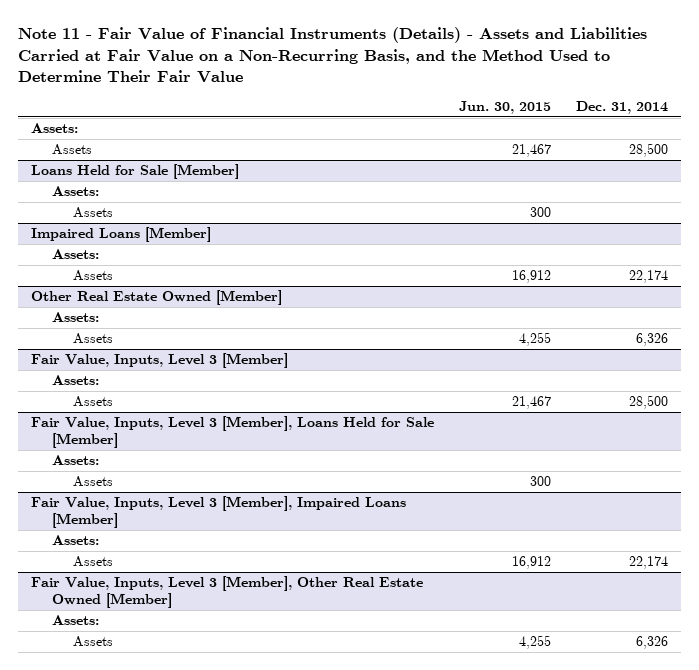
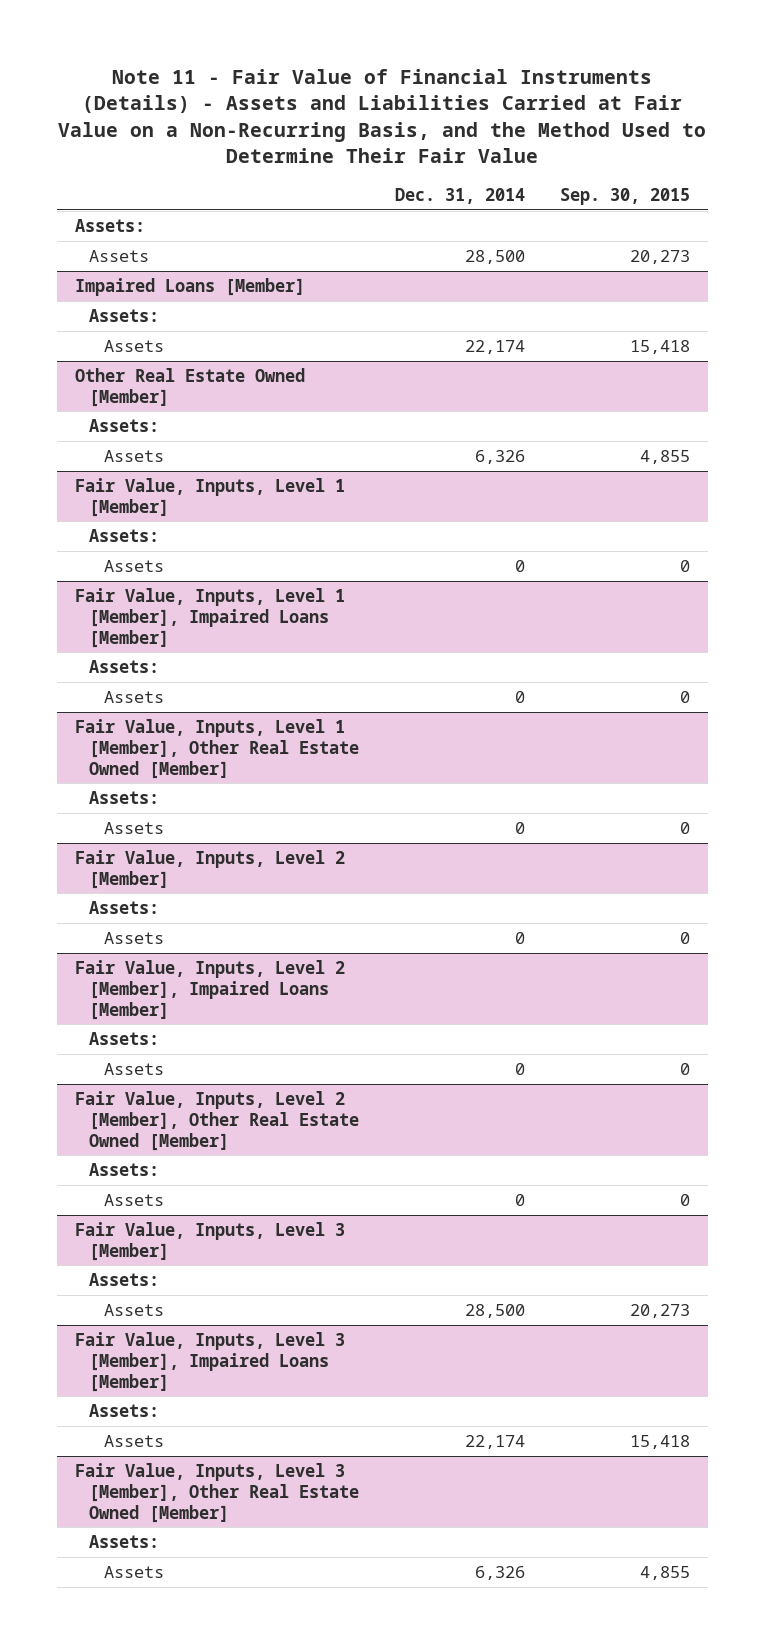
[458,100,551,114] Jun. 30, 2015 -> none
none -> [559,188,690,206] Sep. 30, 2015
[30,164,239,180] Loans Held for Sale [Member] -> none
[52,186,100,197] Assets: -> none
[73,207,114,219] Assets -> none
none -> [74,477,345,517] Fair Value, Inputs, Level 1 [Member]
none -> [89,528,160,542] Assets:
none -> [103,559,164,572] Assets
none -> [74,587,345,648] Fair Value, Inputs, Level 1 [Member], Impaired Loans [Member]
none -> [89,659,160,673] Assets:
none -> [103,690,164,703] Assets
none -> [74,718,360,779] Fair Value, Inputs, Level 1 [Member], Other Real Estate Owned [Member]
none -> [89,790,160,804] Assets:
none -> [103,821,164,834] Assets
none -> [74,849,345,889] Fair Value, Inputs, Level 2 [Member]
none -> [89,900,160,914] Assets:
none -> [103,931,164,944] Assets
none -> [74,959,345,1020] Fair Value, Inputs, Level 2 [Member], Impaired Loans [Member]
none -> [89,1031,160,1045] Assets:
none -> [103,1062,164,1075] Assets
none -> [74,1090,360,1151] Fair Value, Inputs, Level 2 [Member], Other Real Estate Owned [Member]
none -> [89,1162,160,1176] Assets:
none -> [103,1193,164,1206] Assets
[30,416,434,448] Fair Value, Inputs, Level 3 [Member], Loans Held for Sale [Member] -> none
[52,455,100,466] Assets: -> none
[73,476,114,488] Assets -> none

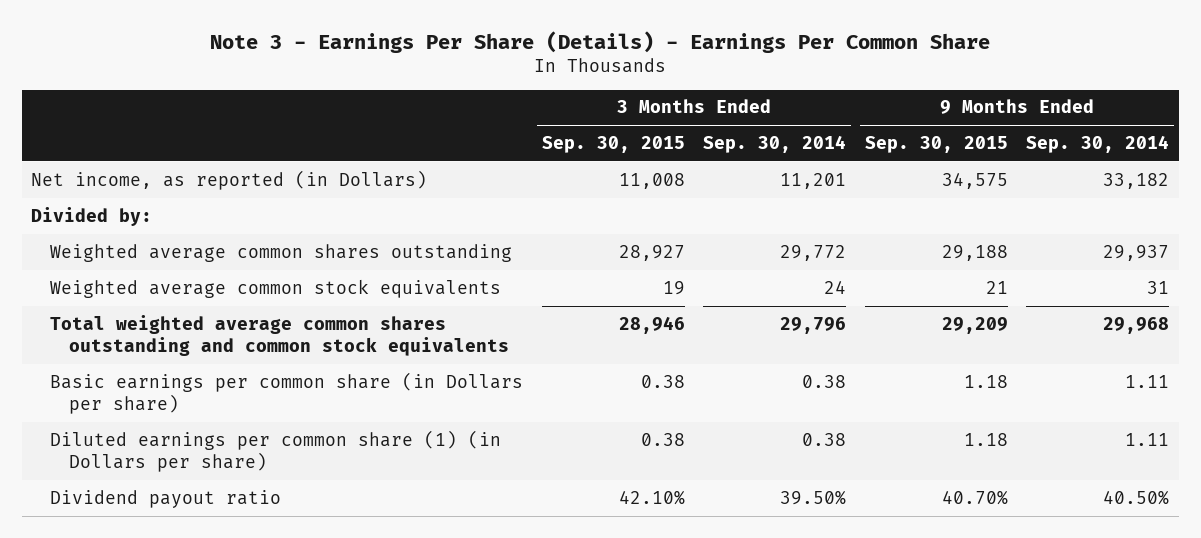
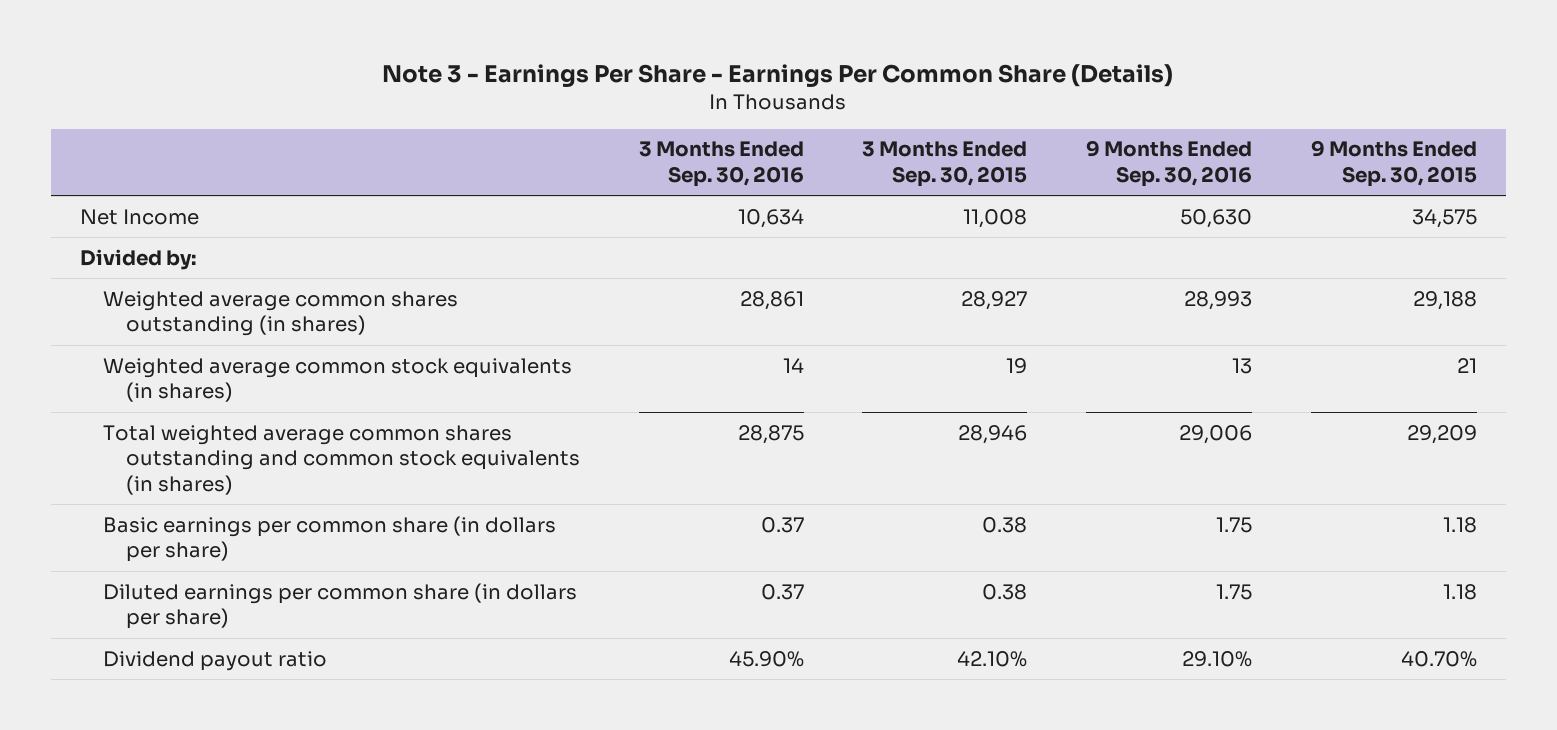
[210,30,991,53] Note 3 - Earnings Per Share (Details) - Earnings Per Common Share -> [382,63,1174,88] Note 3 - Earnings Per Share - Earnings Per Common Share (Details)
[703,135,847,154] Sep. 30, 2014 -> none
[1026,135,1170,154] Sep. 30, 2014 -> none
none -> [638,141,804,187] 3 Months Ended Sep. 30, 2016
none -> [1086,140,1253,187] 9 Months Ended Sep. 30, 2016
[31,169,428,190] Net income, as reported (in Dollars) -> [80,208,200,225] Net Income
[50,243,513,262] Weighted average common shares outstanding -> [103,290,459,337] Weighted average common shares outstanding (in shares)
[50,278,502,298] Weighted average common stock equivalents -> [103,357,573,403] Weighted average common stock equivalents (in shares)
[50,314,509,357] Total weighted average common shares outstanding and common stock equivalents -> [103,424,581,495] Total weighted average common shares outstanding and common stock equivalents (in shares)
[50,371,524,415] Basic earnings per common share (in Dollars per share) -> [103,515,557,563] Basic earnings per common share (in dollars per share)
[50,429,502,473] Diluted earnings per common share (1) (in Dollars per share) -> [103,582,578,630] Diluted earnings per common share (in dollars per share)

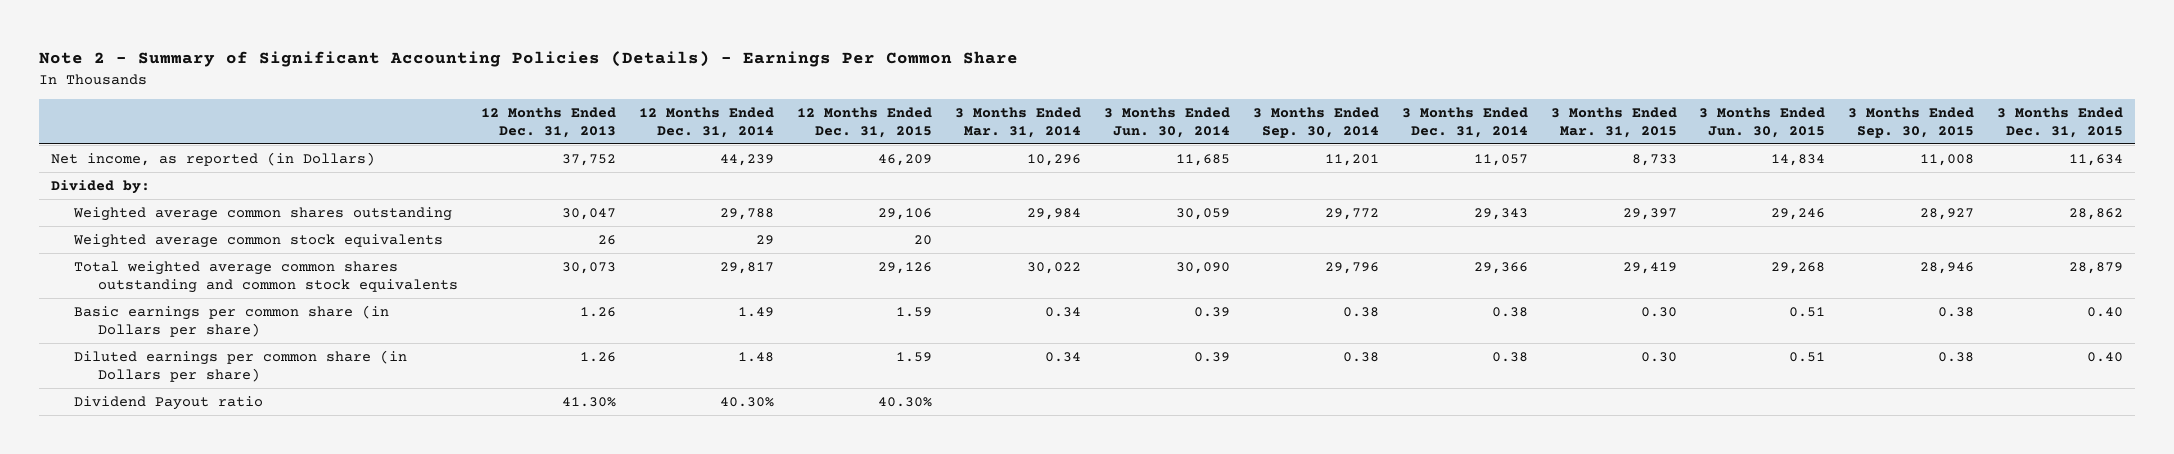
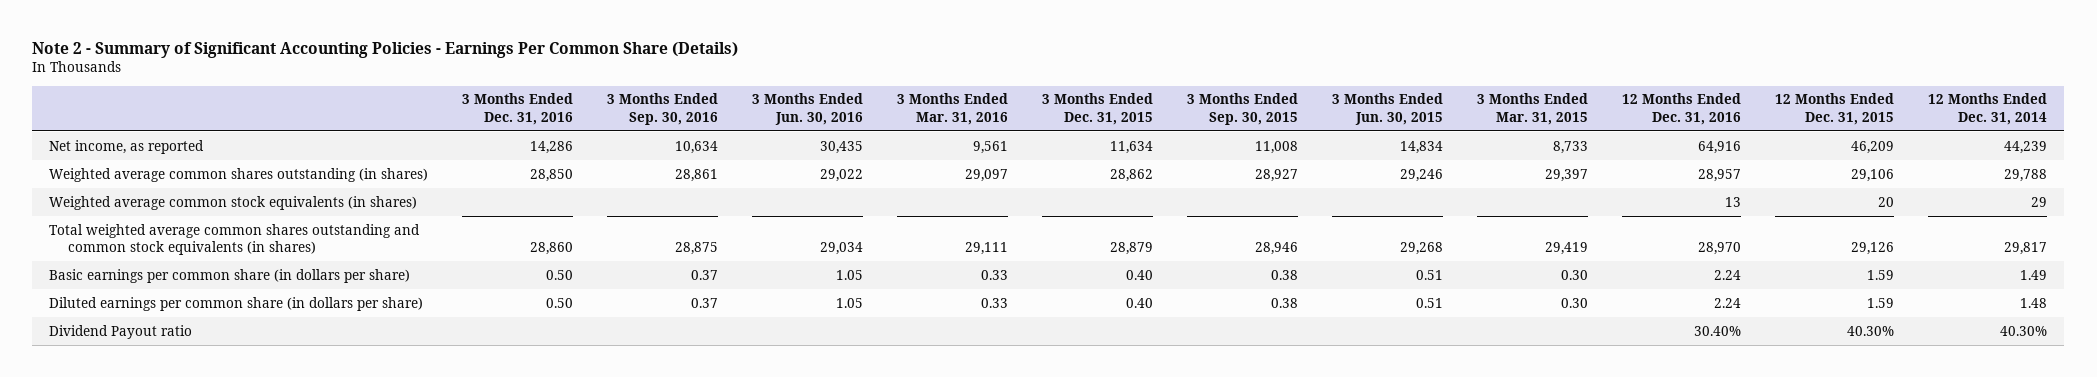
[39,50,1019,67] Note 2 - Summary of Significant Accounting Policies (Details) - Earnings Per Common Share -> [32,41,739,58] Note 2 - Summary of Significant Accounting Policies - Earnings Per Common Share (Details)
[480,106,616,138] 12 Months Ended Dec. 31, 2013 -> none
[954,106,1081,138] 3 Months Ended Mar. 31, 2014 -> none
[1103,106,1230,138] 3 Months Ended Jun. 30, 2014 -> none
[1252,106,1379,138] 3 Months Ended Sep. 30, 2014 -> none
[1401,106,1528,138] 3 Months Ended Dec. 31, 2014 -> none
none -> [462,93,574,125] 3 Months Ended Dec. 31, 2016
none -> [607,93,719,125] 3 Months Ended Sep. 30, 2016
none -> [752,93,864,125] 3 Months Ended Jun. 30, 2016
none -> [897,93,1009,125] 3 Months Ended Mar. 31, 2016
none -> [1622,93,1742,125] 12 Months Ended Dec. 31, 2016
[50,180,150,195] Divided by: -> none
[50,152,375,167] Net income, as reported (in Dollars) -> [49,139,205,154] Net income, as reported
[73,207,453,222] Weighted average common shares outstanding -> [49,167,429,182] Weighted average common shares outstanding (in shares)
[73,234,444,249] Weighted average common stock equivalents -> [49,195,418,210] Weighted average common stock equivalents (in shares)
[74,261,458,293] Total weighted average common shares outstanding and common stock equivalents -> [49,223,421,256] Total weighted average common shares outstanding and common stock equivalents (in shares)
[74,305,390,337] Basic earnings per common share (in Dollars per share) -> [49,268,411,283] Basic earnings per common share (in dollars per share)
[74,350,408,382] Diluted earnings per common share (in Dollars per share) -> [49,296,424,311] Diluted earnings per common share (in dollars per share)

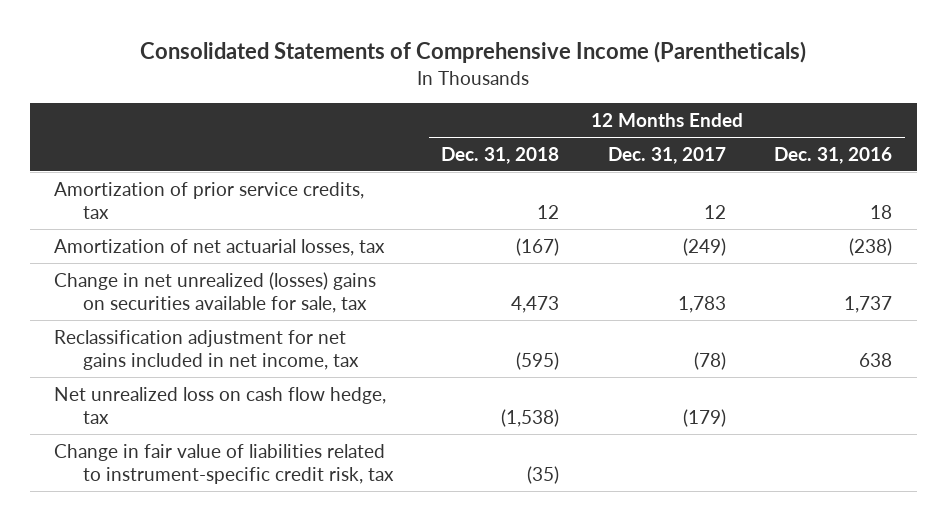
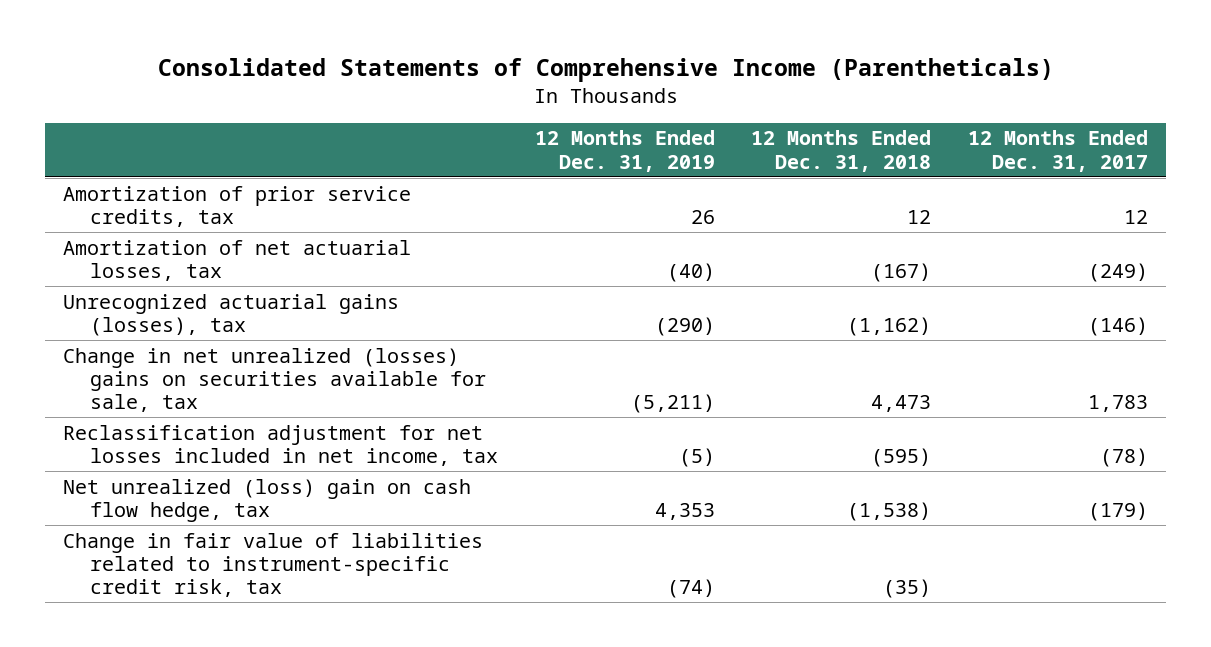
[774,146,893,164] Dec. 31, 2016 -> none
none -> [534,130,715,172] 12 Months Ended Dec. 31, 2019
none -> [63,293,400,336] Unrecognized actuarial gains (losses), tax
[54,329,359,371] Reclassification adjustment for net gains included in net income, tax -> [63,424,499,466] Reclassification adjustment for net losses included in net income, tax
[54,386,387,425] Net unrealized loss on cash flow hedge, tax -> [63,478,472,522] Net unrealized (loss) gain on cash flow hedge, tax

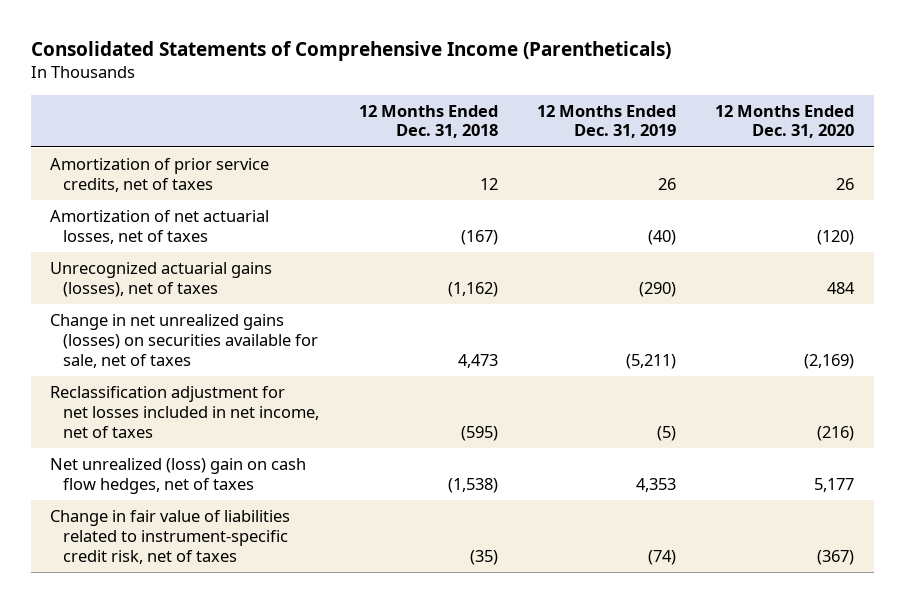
[968,130,1149,172] 12 Months Ended Dec. 31, 2017 -> none
none -> [715,104,855,139] 12 Months Ended Dec. 31, 2020
[63,185,412,227] Amortization of prior service credits, tax -> [50,157,270,192] Amortization of prior service credits, net of taxes
[63,239,412,281] Amortization of net actuarial losses, tax -> [50,209,270,244] Amortization of net actuarial losses, net of taxes
[63,293,400,336] Unrecognized actuarial gains (losses), tax -> [50,261,273,297] Unrecognized actuarial gains (losses), net of taxes
[63,347,487,413] Change in net unrealized (losses) gains on securities available for sale, tax -> [50,313,319,368] Change in net unrealized gains (losses) on securities available for sale, net of taxes
[63,424,499,466] Reclassification adjustment for net losses included in net income, tax -> [50,385,320,438] Reclassification adjustment for net losses included in net income, net of taxes
[63,478,472,522] Net unrealized (loss) gain on cash flow hedge, tax -> [50,457,307,494] Net unrealized (loss) gain on cash flow hedges, net of taxes
[63,532,484,598] Change in fair value of liabilities related to instrument-specific credit risk, tax -> [50,509,291,564] Change in fair value of liabilities related to instrument-specific credit risk, net of taxes

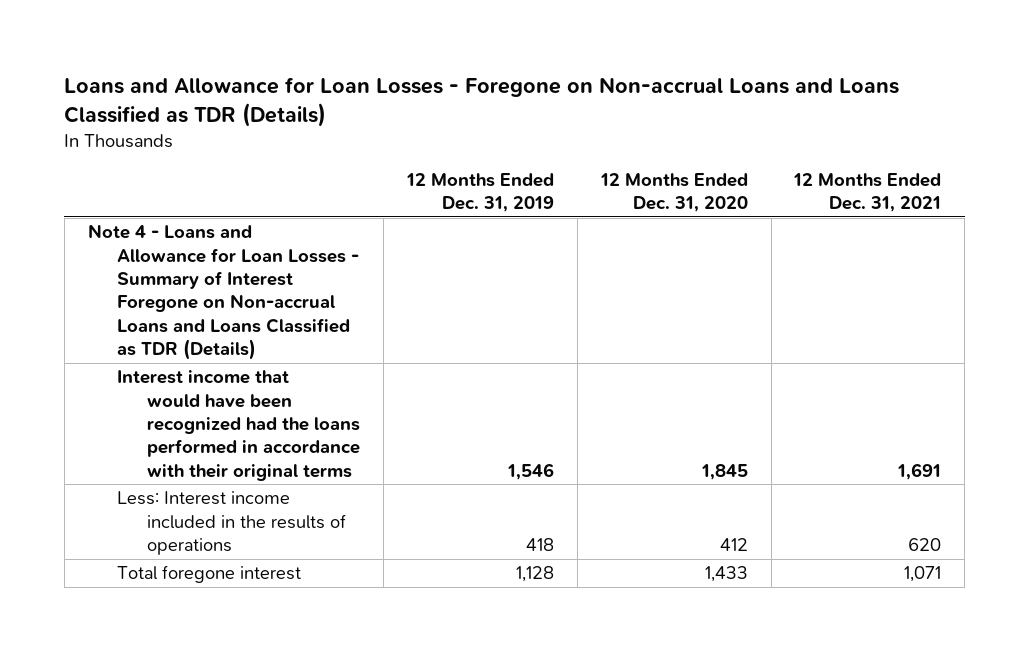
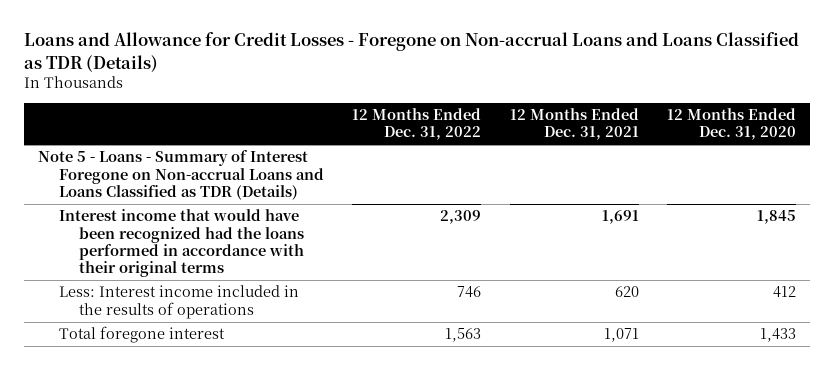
[64,76,900,127] Loans and Allowance for Loan Losses - Foregone on Non-accrual Loans and Loans Classified as TDR (Details) -> [24,32,800,72] Loans and Allowance for Credit Losses - Foregone on Non-accrual Loans and Loans Classified as TDR (Details)
[405,172,554,212] 12 Months Ended Dec. 31, 2019 -> none
none -> [352,107,482,141] 12 Months Ended Dec. 31, 2022
[87,224,360,360] Note 4 - Loans and Allowance for Loan Losses - Summary of Interest Foregone on Non-accrual Loans and Loans Classified as TDR (Details) -> [38,150,324,200] Note 5 - Loans - Summary of Interest Foregone on Non-accrual Loans and Loans Classified as TDR (Details)

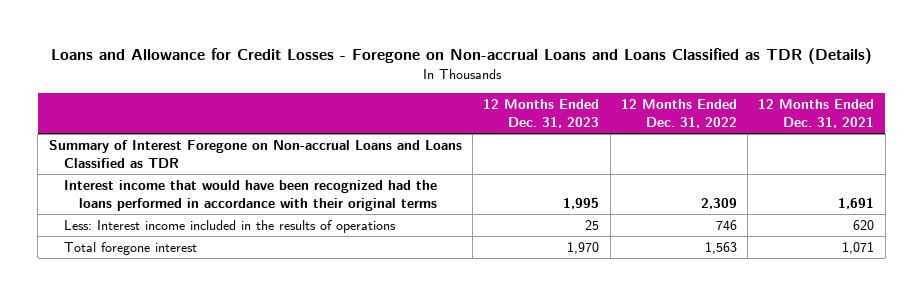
[667,107,797,141] 12 Months Ended Dec. 31, 2020 -> none
none -> [483,98,600,128] 12 Months Ended Dec. 31, 2023
[38,150,324,200] Note 5 - Loans - Summary of Interest Foregone on Non-accrual Loans and Loans Classified as TDR (Details) -> [48,139,462,169] Summary of Interest Foregone on Non-accrual Loans and Loans Classified as TDR

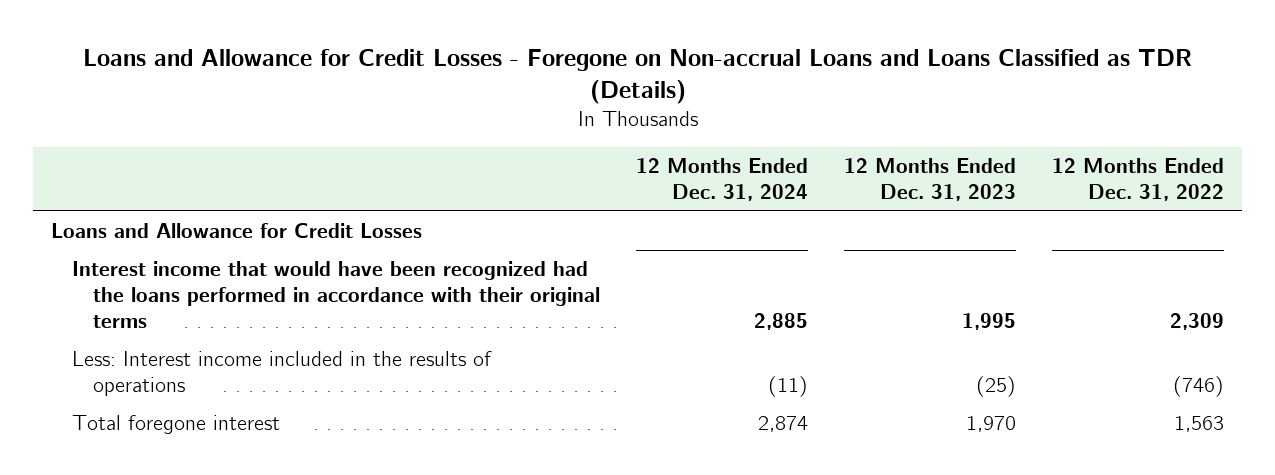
[758,98,875,128] 12 Months Ended Dec. 31, 2021 -> none
none -> [636,157,809,201] 12 Months Ended Dec. 31, 2024
[48,139,462,169] Summary of Interest Foregone on Non-accrual Loans and Loans Classified as TDR -> none
none -> [51,223,423,239] Loans and Allowance for Credit Losses
[585,219,600,230] 25 -> [975,376,1016,398] (25)
[715,219,737,230] 746 -> [1172,376,1224,398] (746)

